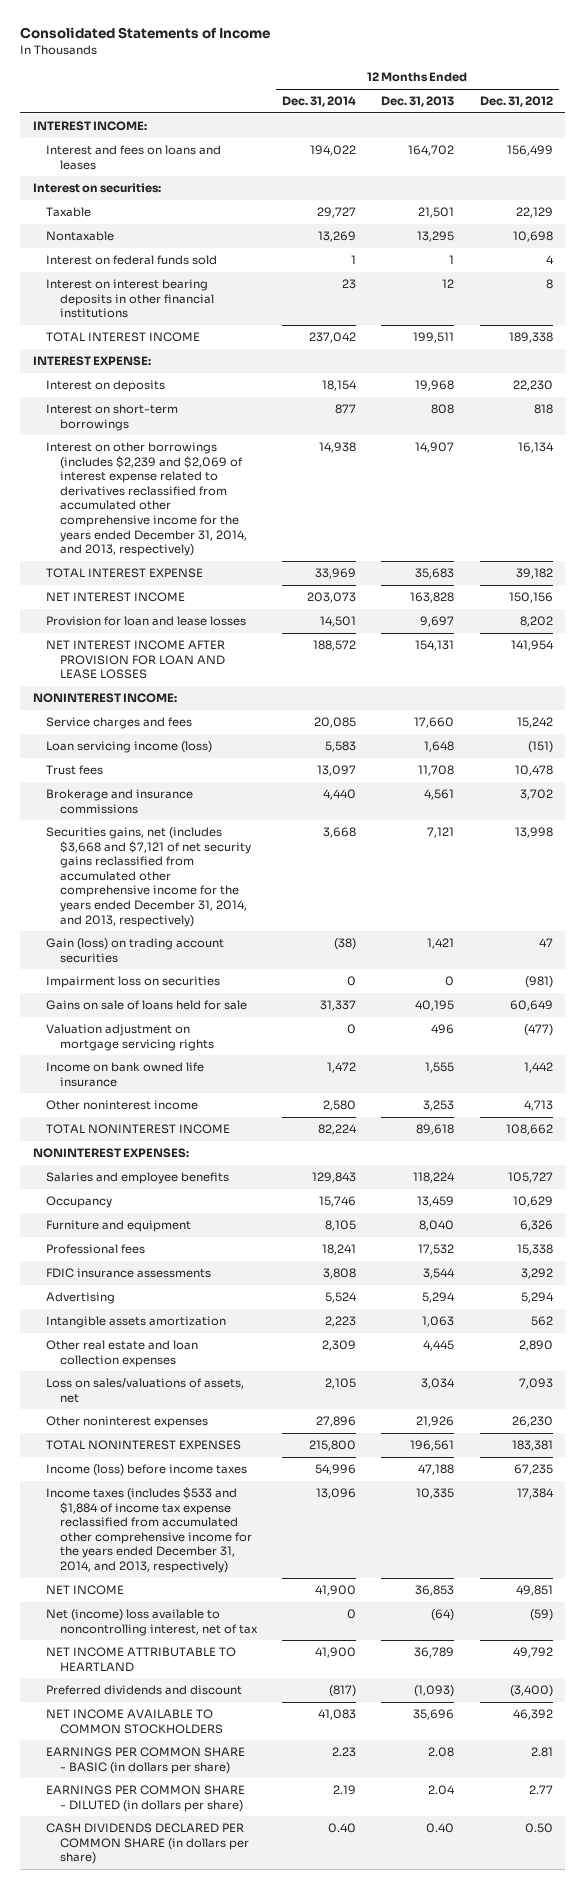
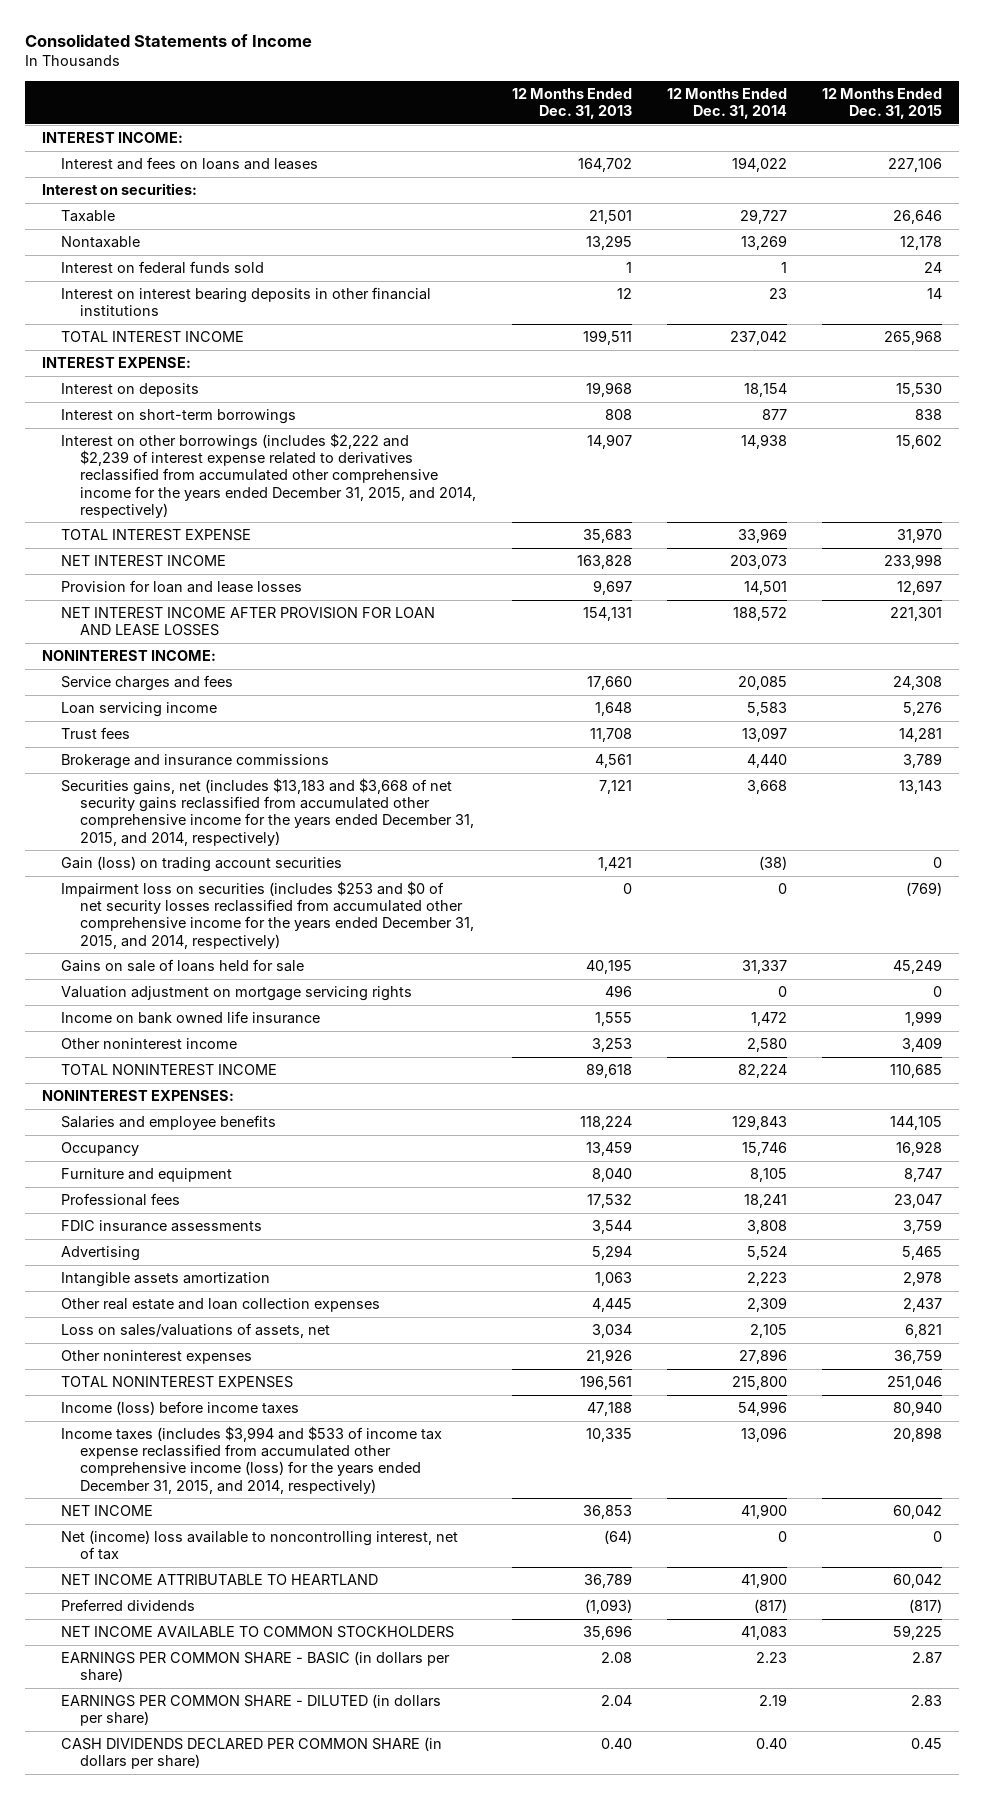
[479,96,553,108] Dec. 31, 2012 -> none
none -> [821,87,942,119] 12 Months Ended Dec. 31, 2015
[46,442,247,557] Interest on other borrowings (includes $2,239 and $2,069 of interest expense related to derivatives reclassified from accumulated other comprehensive income for the years ended December 31, 2014, and 2013, respectively) -> [61,433,477,518] Interest on other borrowings (includes $2,222 and $2,239 of interest expense related to derivatives reclassified from accumulated other comprehensive income for the years ended December 31, 2015, and 2014, respectively)
[46,741,213,754] Loan servicing income (loss) -> [61,702,218,718] Loan servicing income
[46,827,251,927] Securities gains, net (includes $3,668 and $7,121 of net security gains reclassified from accumulated other comprehensive income for the years ended December 31, 2014, and 2013, respectively) -> [61,778,475,846] Securities gains, net (includes $13,183 and $3,668 of net security gains reclassified from accumulated other comprehensive income for the years ended December 31, 2015, and 2014, respectively)
[46,976,221,989] Impairment loss on securities -> [61,881,475,949] Impairment loss on securities (includes $253 and $0 of net security losses reclassified from accumulated other comprehensive income for the years ended December 31, 2015, and 2014, respectively)
[46,1487,252,1573] Income taxes (includes $533 and $1,884 of income tax expense reclassified from accumulated other comprehensive income for the years ended December 31, 2014, and 2013, respectively) -> [61,1426,443,1494] Income taxes (includes $3,994 and $533 of income tax expense reclassified from accumulated other comprehensive income (loss) for the years ended December 31, 2015, and 2014, respectively)
[46,1685,243,1696] Preferred dividends and discount -> [61,1599,196,1612] Preferred dividends

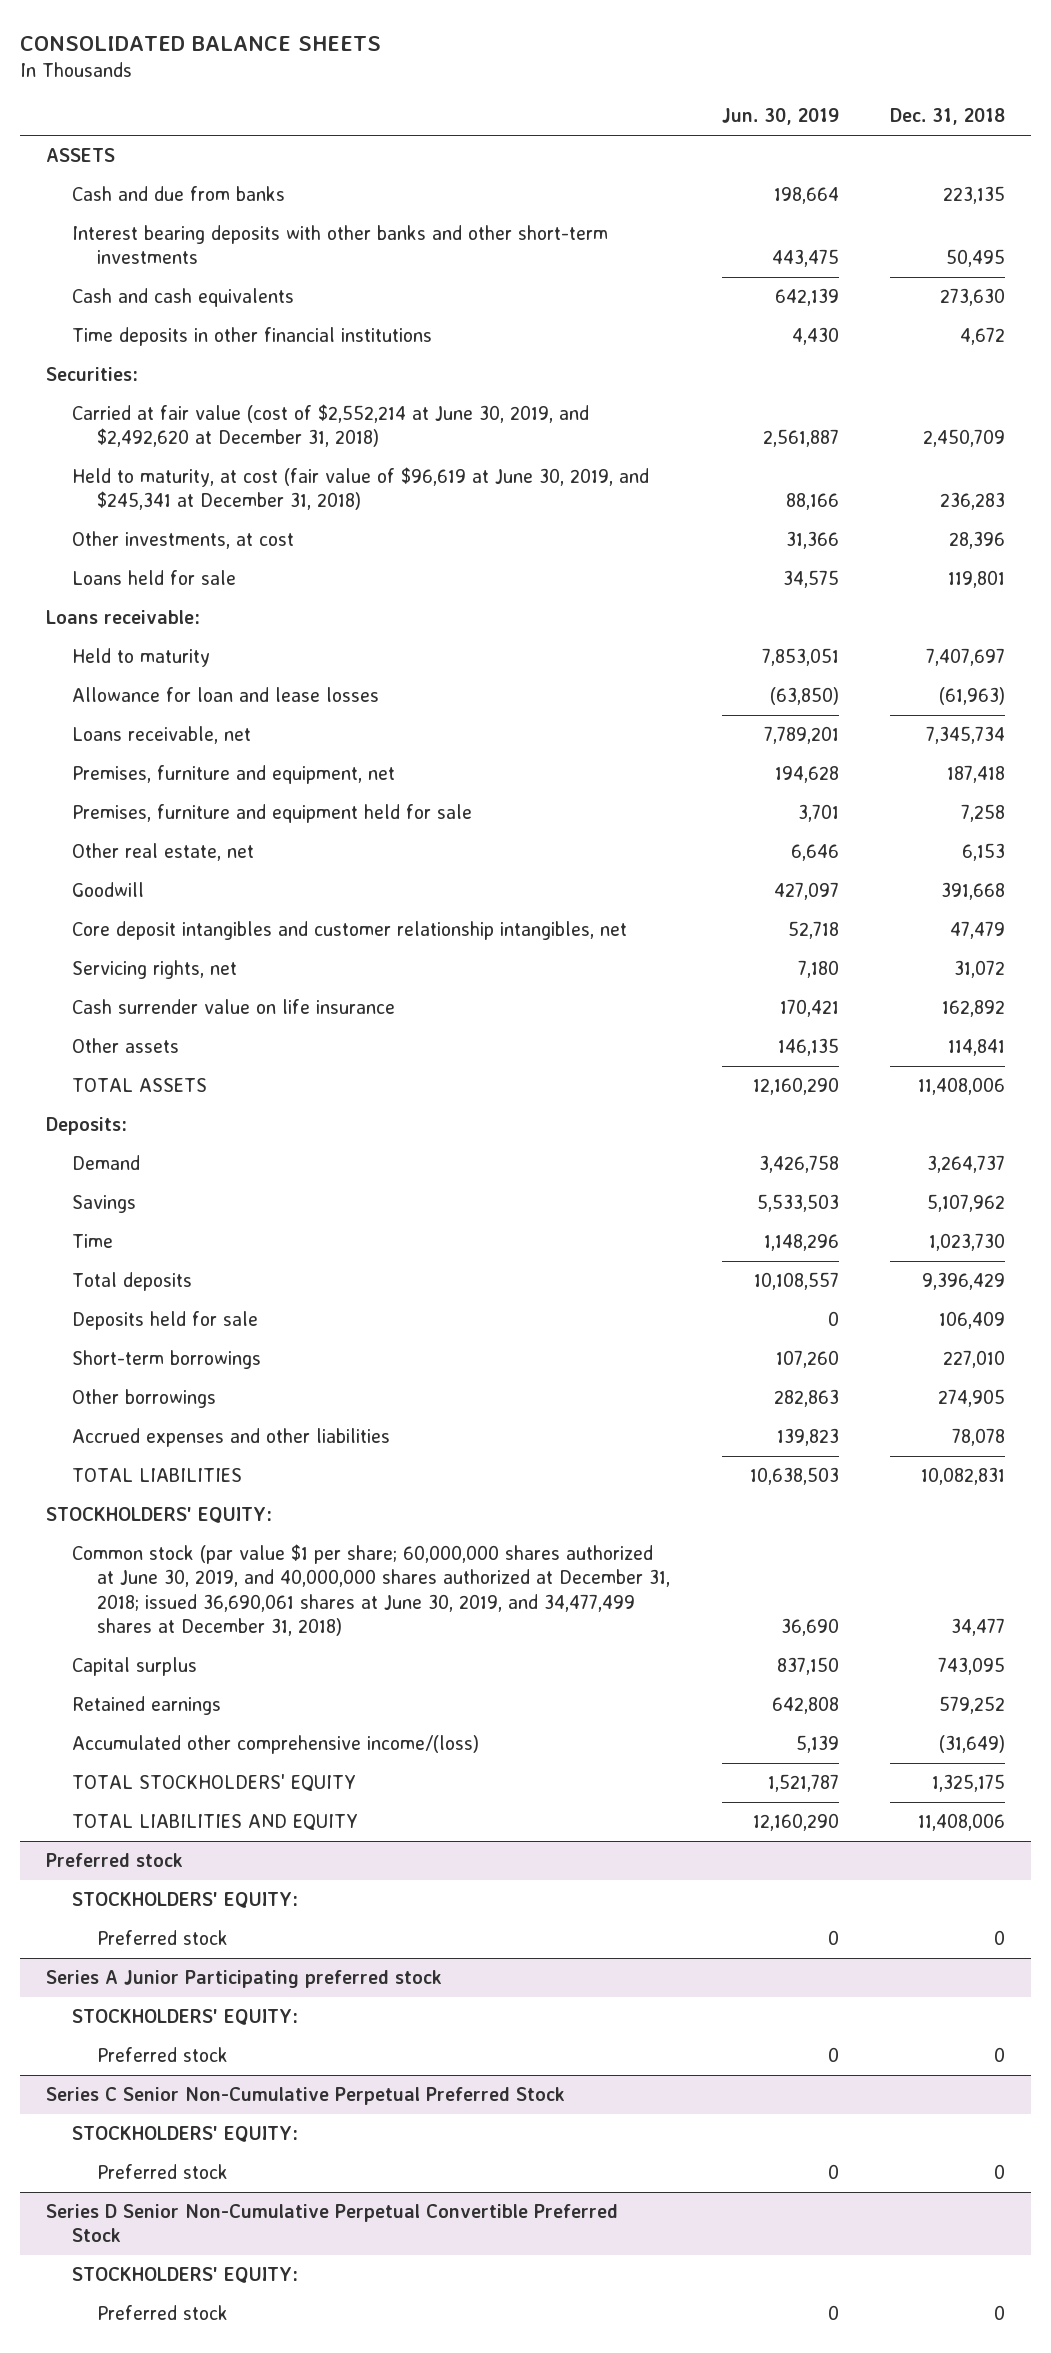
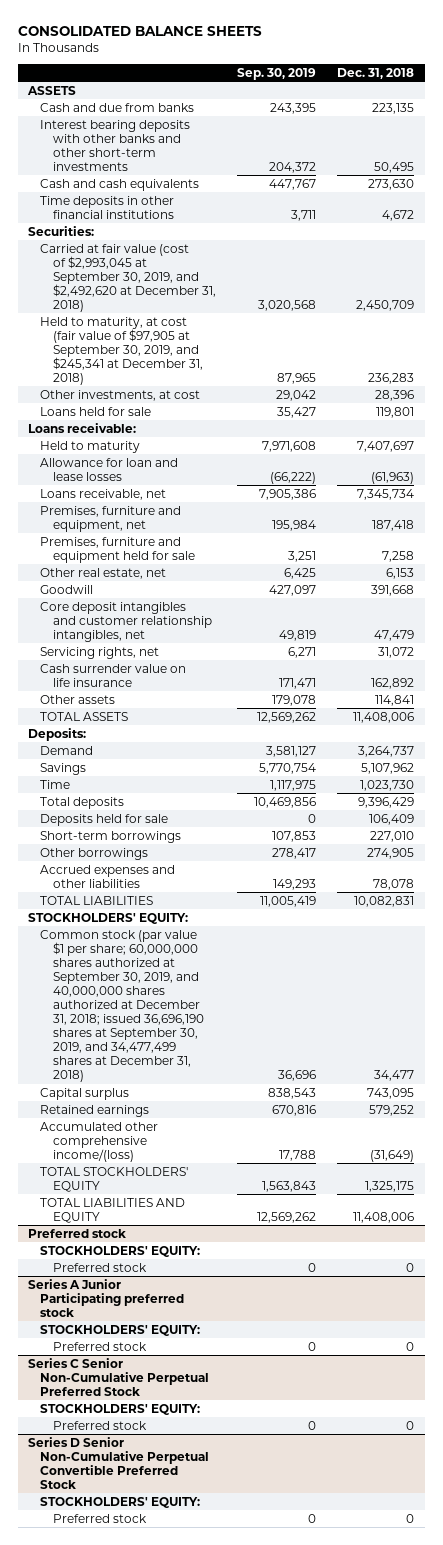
[721,108,839,126] Jun. 30, 2019 -> none
none -> [237,67,317,80] Sep. 30, 2019
[71,404,589,448] Carried at fair value (cost of $2,552,214 at June 30, 2019, and $2,492,620 at December 31, 2018) -> [40,243,216,312] Carried at fair value (cost of $2,993,045 at September 30, 2019, and $2,492,620 at December 31, 2018)
[71,467,649,511] Held to maturity, at cost (fair value of $96,619 at June 30, 2019, and $245,341 at December 31, 2018) -> [40,316,203,385] Held to maturity, at cost (fair value of $97,905 at September 30, 2019, and $245,341 at December 31, 2018)
[71,1544,671,1636] Common stock (par value $1 per share; 60,000,000 shares authorized at June 30, 2019, and 40,000,000 shares authorized at December 31, 2018; issued 36,690,061 shares at June 30, 2019, and 34,477,499 shares at December 31, 2018) -> [40,929,204,1083] Common stock (par value $1 per share; 60,000,000 shares authorized at September 30, 2019, and 40,000,000 shares authorized at December 31, 2018; issued 36,696,190 shares at September 30, 2019, and 34,477,499 shares at December 31, 2018)

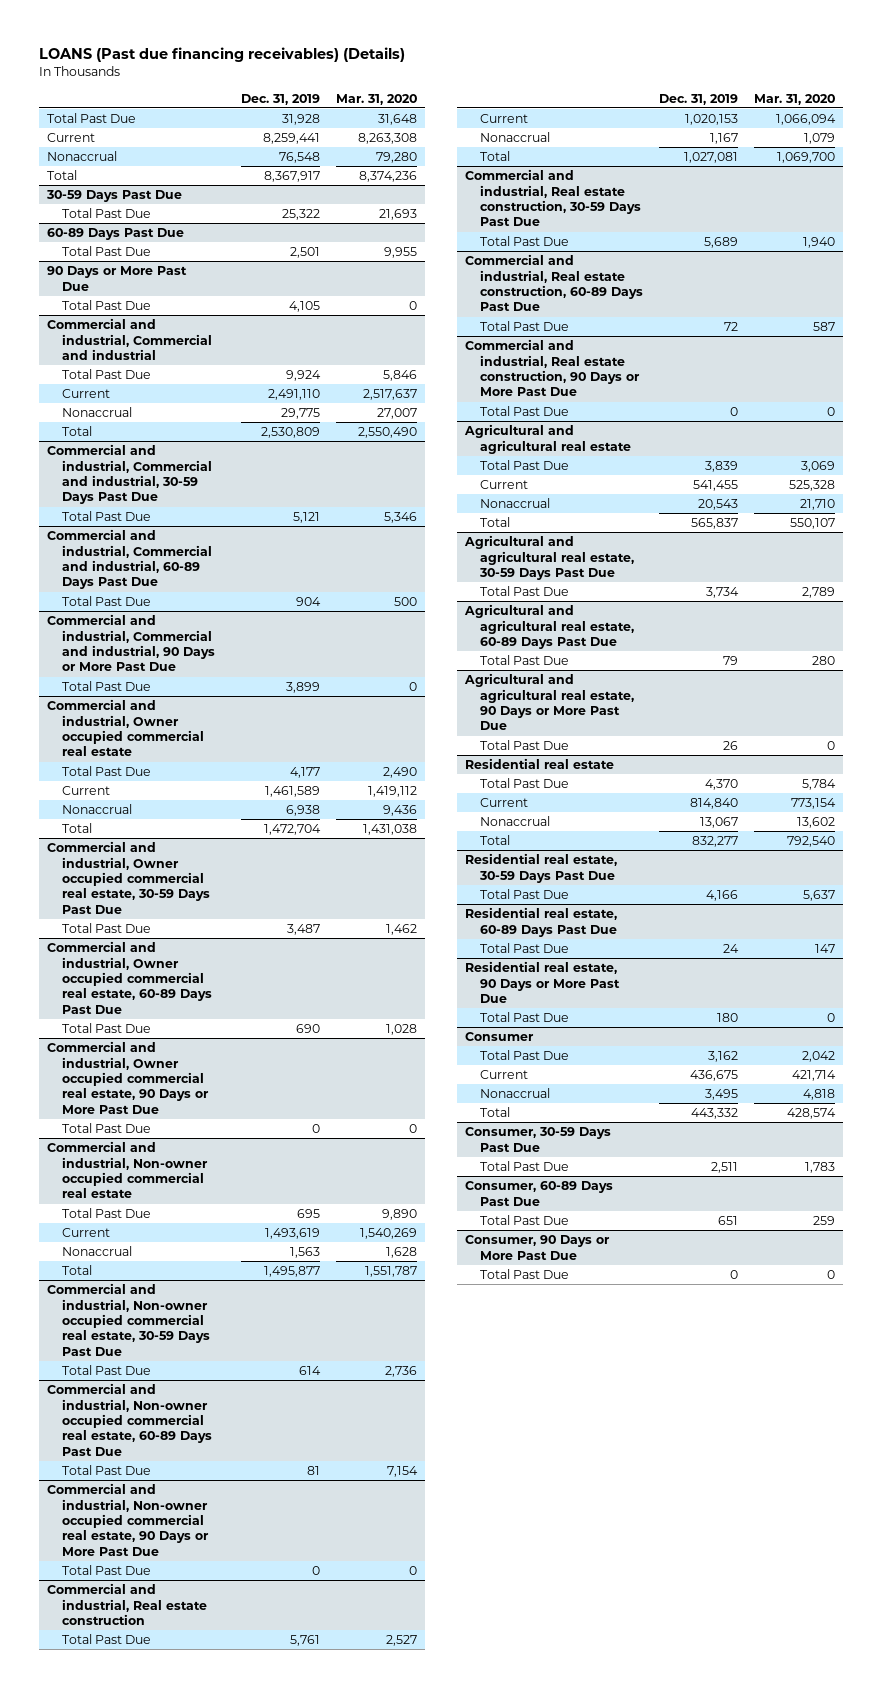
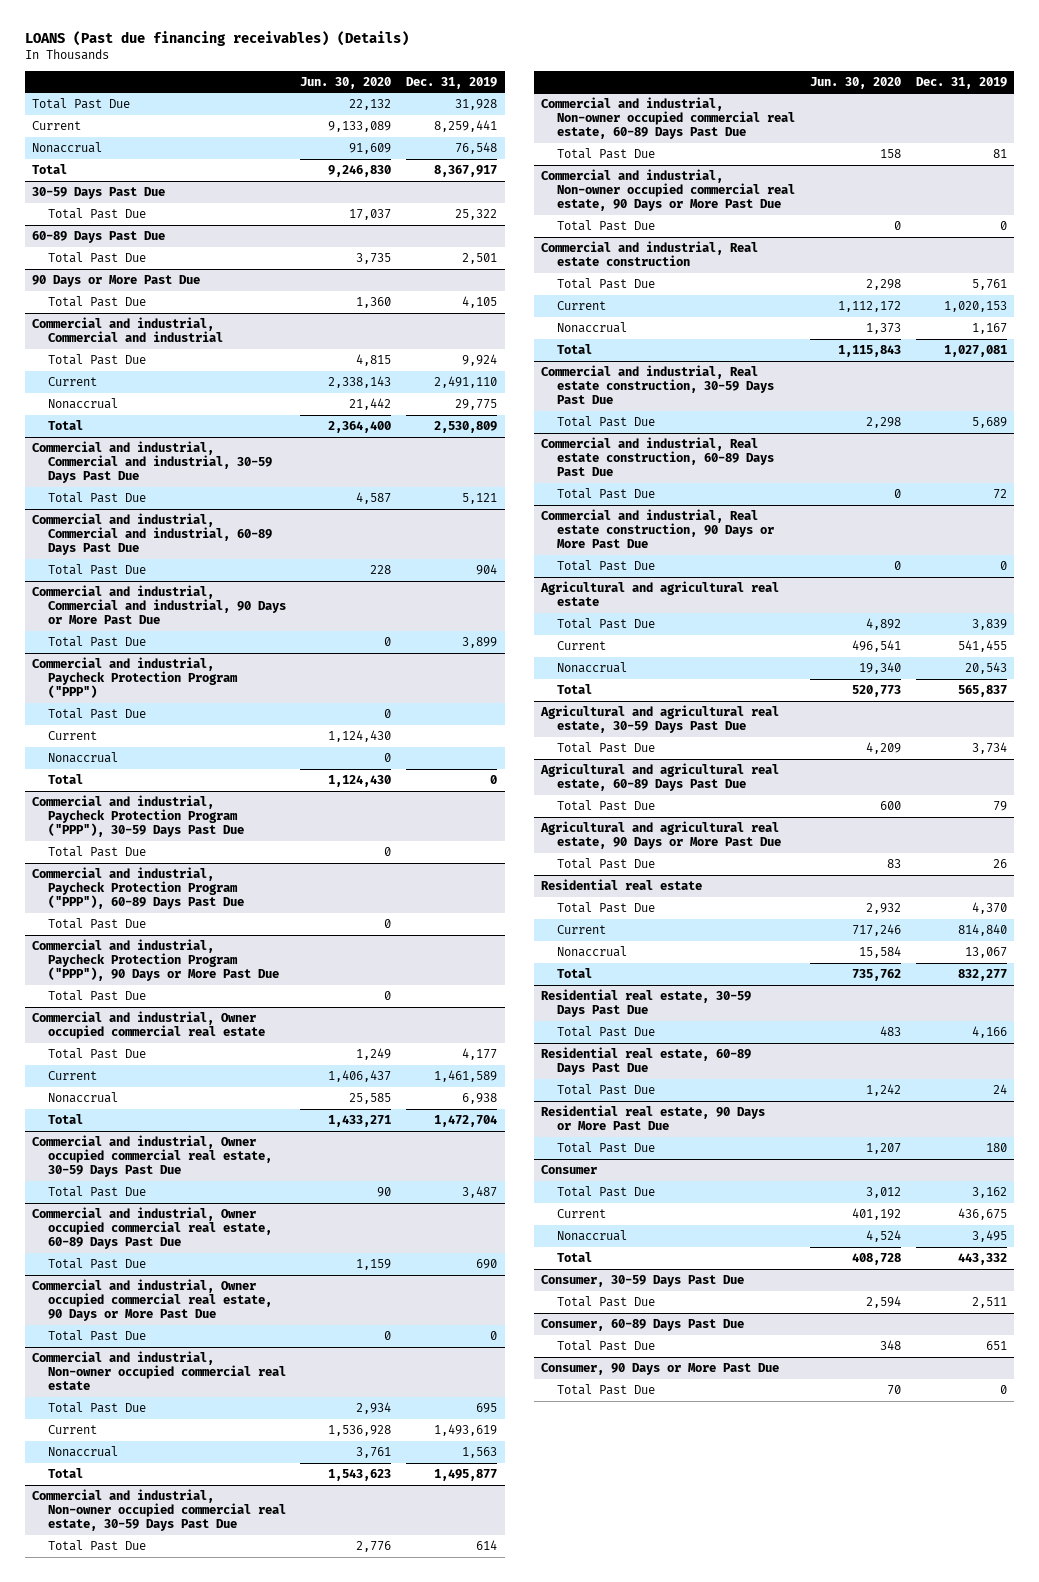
[336,93,418,105] Mar. 31, 2020 -> none
none -> [300,76,392,89] Jun. 30, 2020
none -> [32,657,238,699] Commercial and industrial, Paycheck Protection Program ("PPP")
none -> [47,708,146,720] Total Past Due
none -> [47,731,97,741] Current
none -> [47,752,118,764] Nonaccrual
none -> [47,774,83,785] Total
none -> [32,795,244,838] Commercial and industrial, Paycheck Protection Program ("PPP"), 30-59 Days Past Due
none -> [47,846,146,858] Total Past Due
none -> [32,867,244,910] Commercial and industrial, Paycheck Protection Program ("PPP"), 60-89 Days Past Due
none -> [47,918,146,930] Total Past Due
none -> [32,939,279,982] Commercial and industrial, Paycheck Protection Program ("PPP"), 90 Days or More Past Due
none -> [47,990,146,1002] Total Past Due

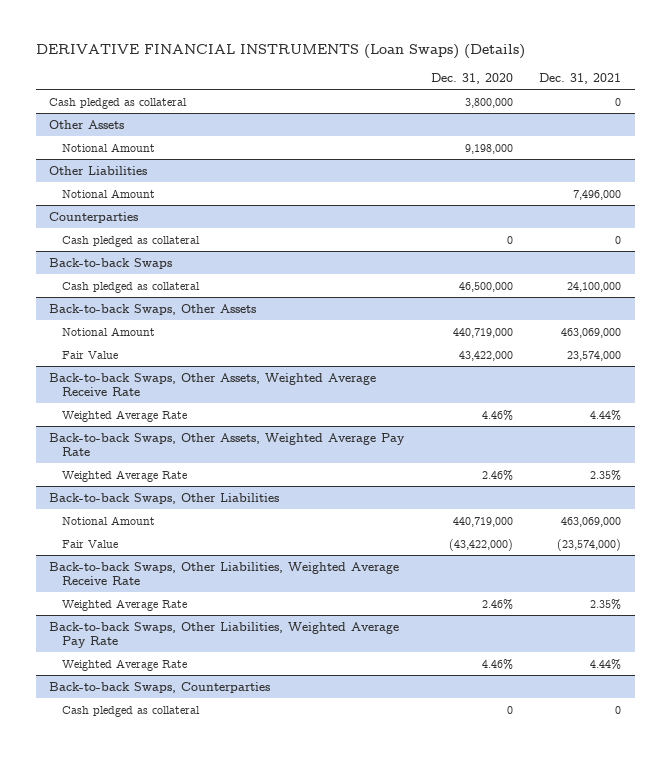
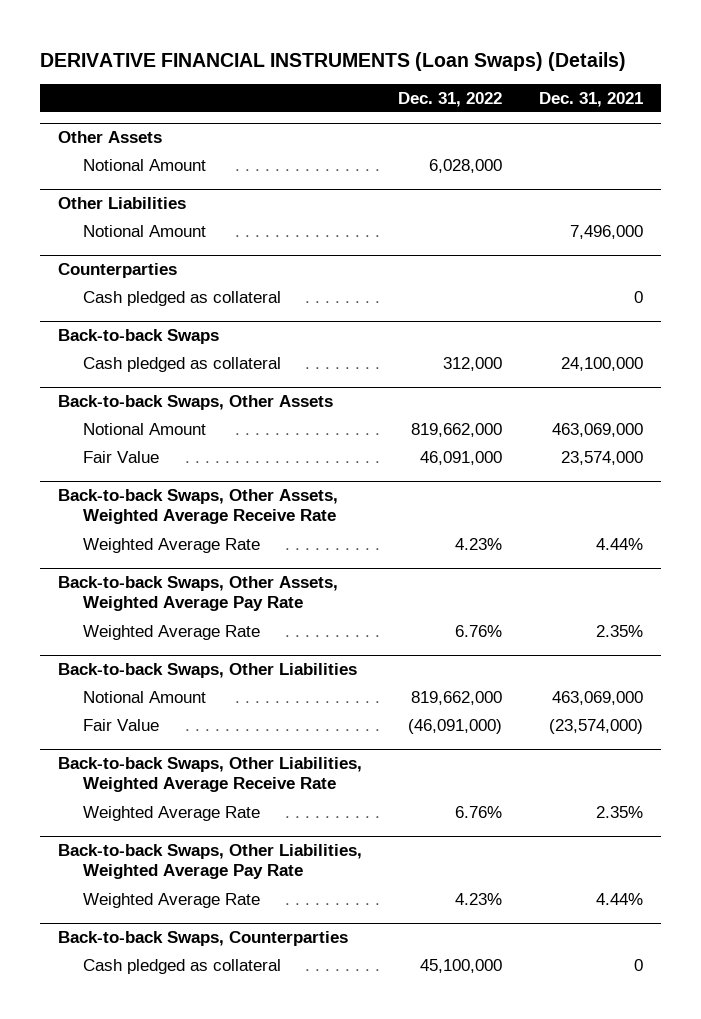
[430,73,513,85] Dec. 31, 2020 -> none
none -> [398,91,503,107] Dec. 31, 2022
[49,97,188,109] Cash pledged as collateral -> none

